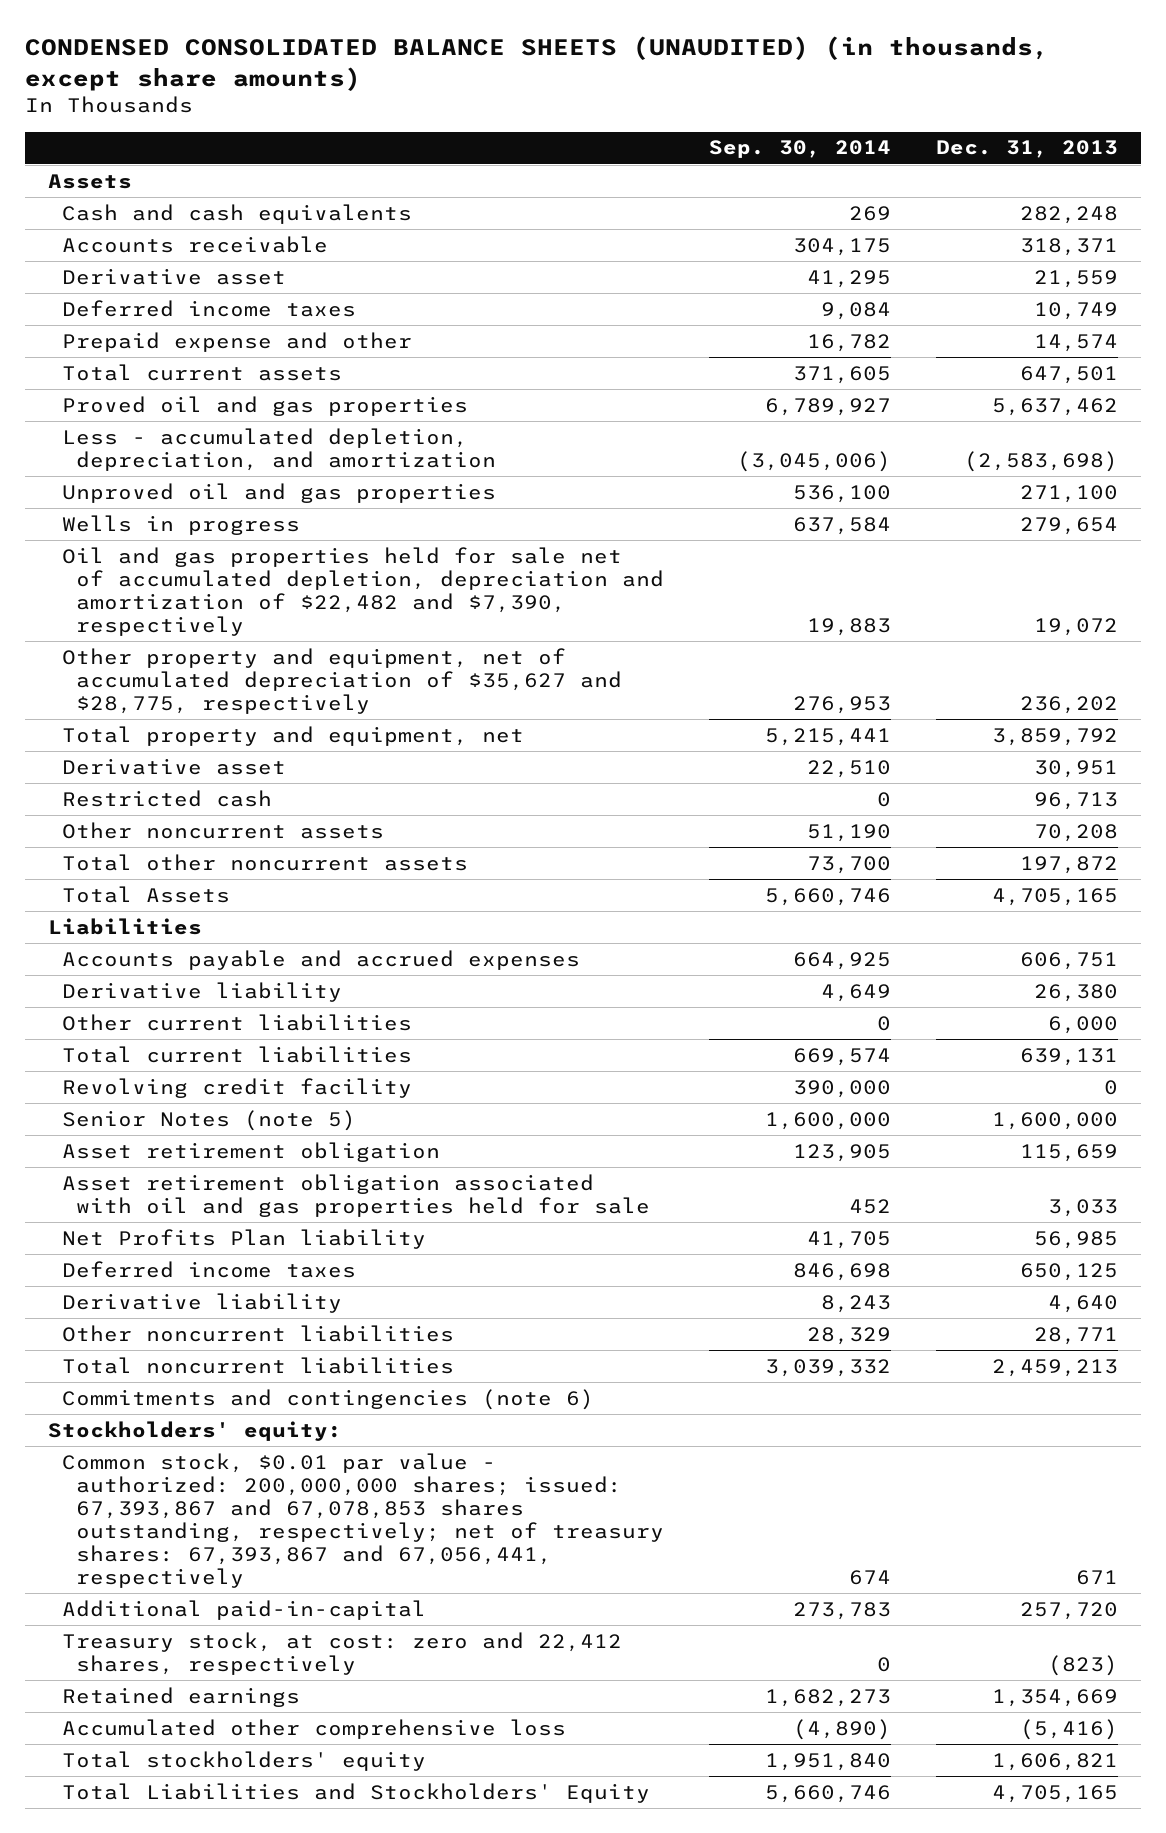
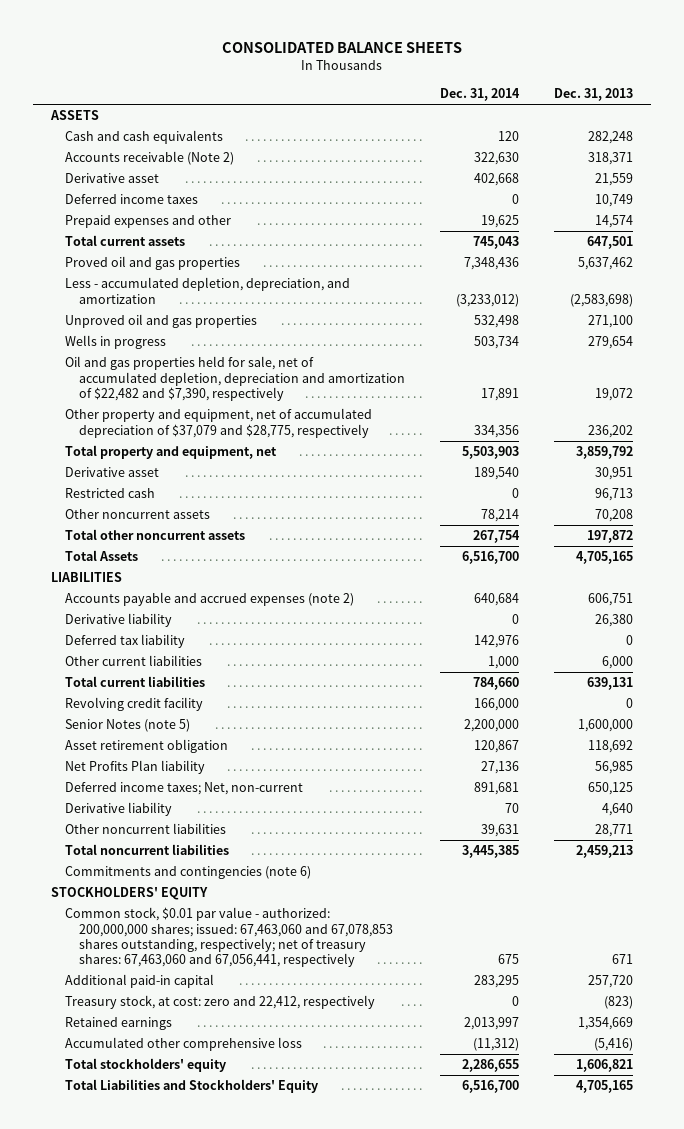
[25,36,1050,91] CONDENSED CONSOLIDATED BALANCE SHEETS (UNAUDITED) (in thousands, except share amounts) -> [222,41,463,53] CONSOLIDATED BALANCE SHEETS
[708,140,891,159] Sep. 30, 2014 -> none
none -> [439,87,520,101] Dec. 31, 2014
[47,173,132,189] Assets -> [49,110,99,121] ASSETS
[61,235,328,253] Accounts receivable -> [64,151,234,166] Accounts receivable (Note 2)
[61,331,412,352] Prepaid expense and other -> [64,215,231,229] Prepaid expenses and other
[61,546,664,636] Oil and gas properties held for sale net of accumulated depletion, depreciation and amortization of $22,482 and $7,390, respectively -> [64,356,405,402] Oil and gas properties held for sale, net of accumulated depletion, depreciation and amortization of $22,482 and $7,390, respectively
[61,647,622,714] Other property and equipment, net of accumulated depreciation of $35,627 and $28,775, respectively -> [64,408,372,438] Other property and equipment, net of accumulated depreciation of $37,079 and $28,775, respectively
[47,917,202,935] Liabilities -> [50,572,122,583] LIABILITIES
[61,949,580,970] Accounts payable and accrued expenses -> [64,592,354,607] Accounts payable and accrued expenses (note 2)
none -> [64,634,185,649] Deferred tax liability
[61,1173,650,1217] Asset retirement obligation associated with oil and gas properties held for sale -> none
[1020,1143,1119,1162] 115,659 -> [588,740,634,754] 118,692
[61,1260,356,1278] Deferred income taxes -> [64,782,303,796] Deferred income taxes; Net, non-current
[47,1420,342,1441] Stockholders' equity: -> [50,887,208,901] STOCKHOLDERS' EQUITY
[61,1452,664,1588] Common stock, $0.01 par value - authorized: 200,000,000 shares; issued: 67,393,867 and 67,078,853 shares outstanding, respectively; net of treasury shares: 67,393,867 and 67,056,441, respectively -> [64,907,393,968] Common stock, $0.01 par value - authorized: 200,000,000 shares; issued: 67,463,060 and 67,078,853 shares outstanding, respectively; net of treasury shares: 67,463,060 and 67,056,441, respectively
[61,1599,426,1620] Additional paid-in-capital -> [64,974,214,989] Additional paid-in capital
[61,1631,622,1675] Treasury stock, at cost: zero and 22,412 shares, respectively -> [64,995,375,1010] Treasury stock, at cost: zero and 22,412, respectively

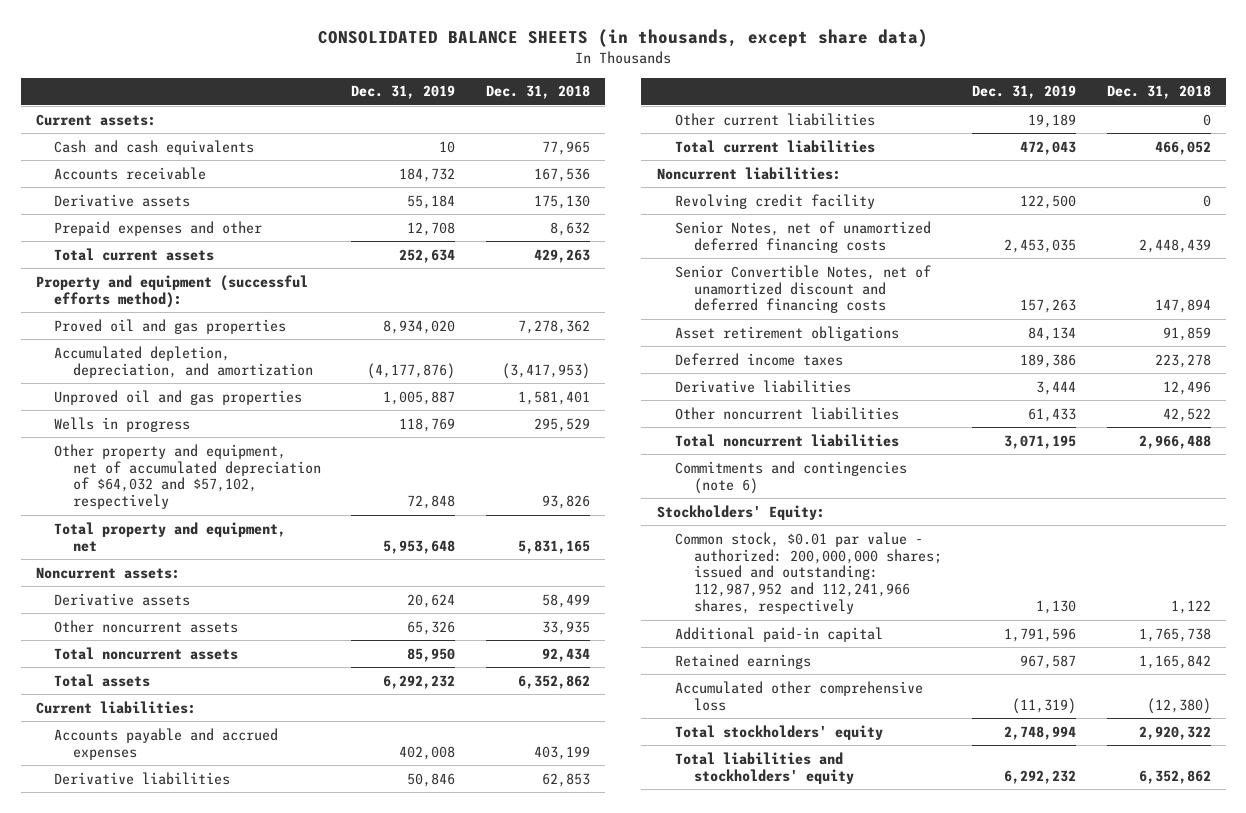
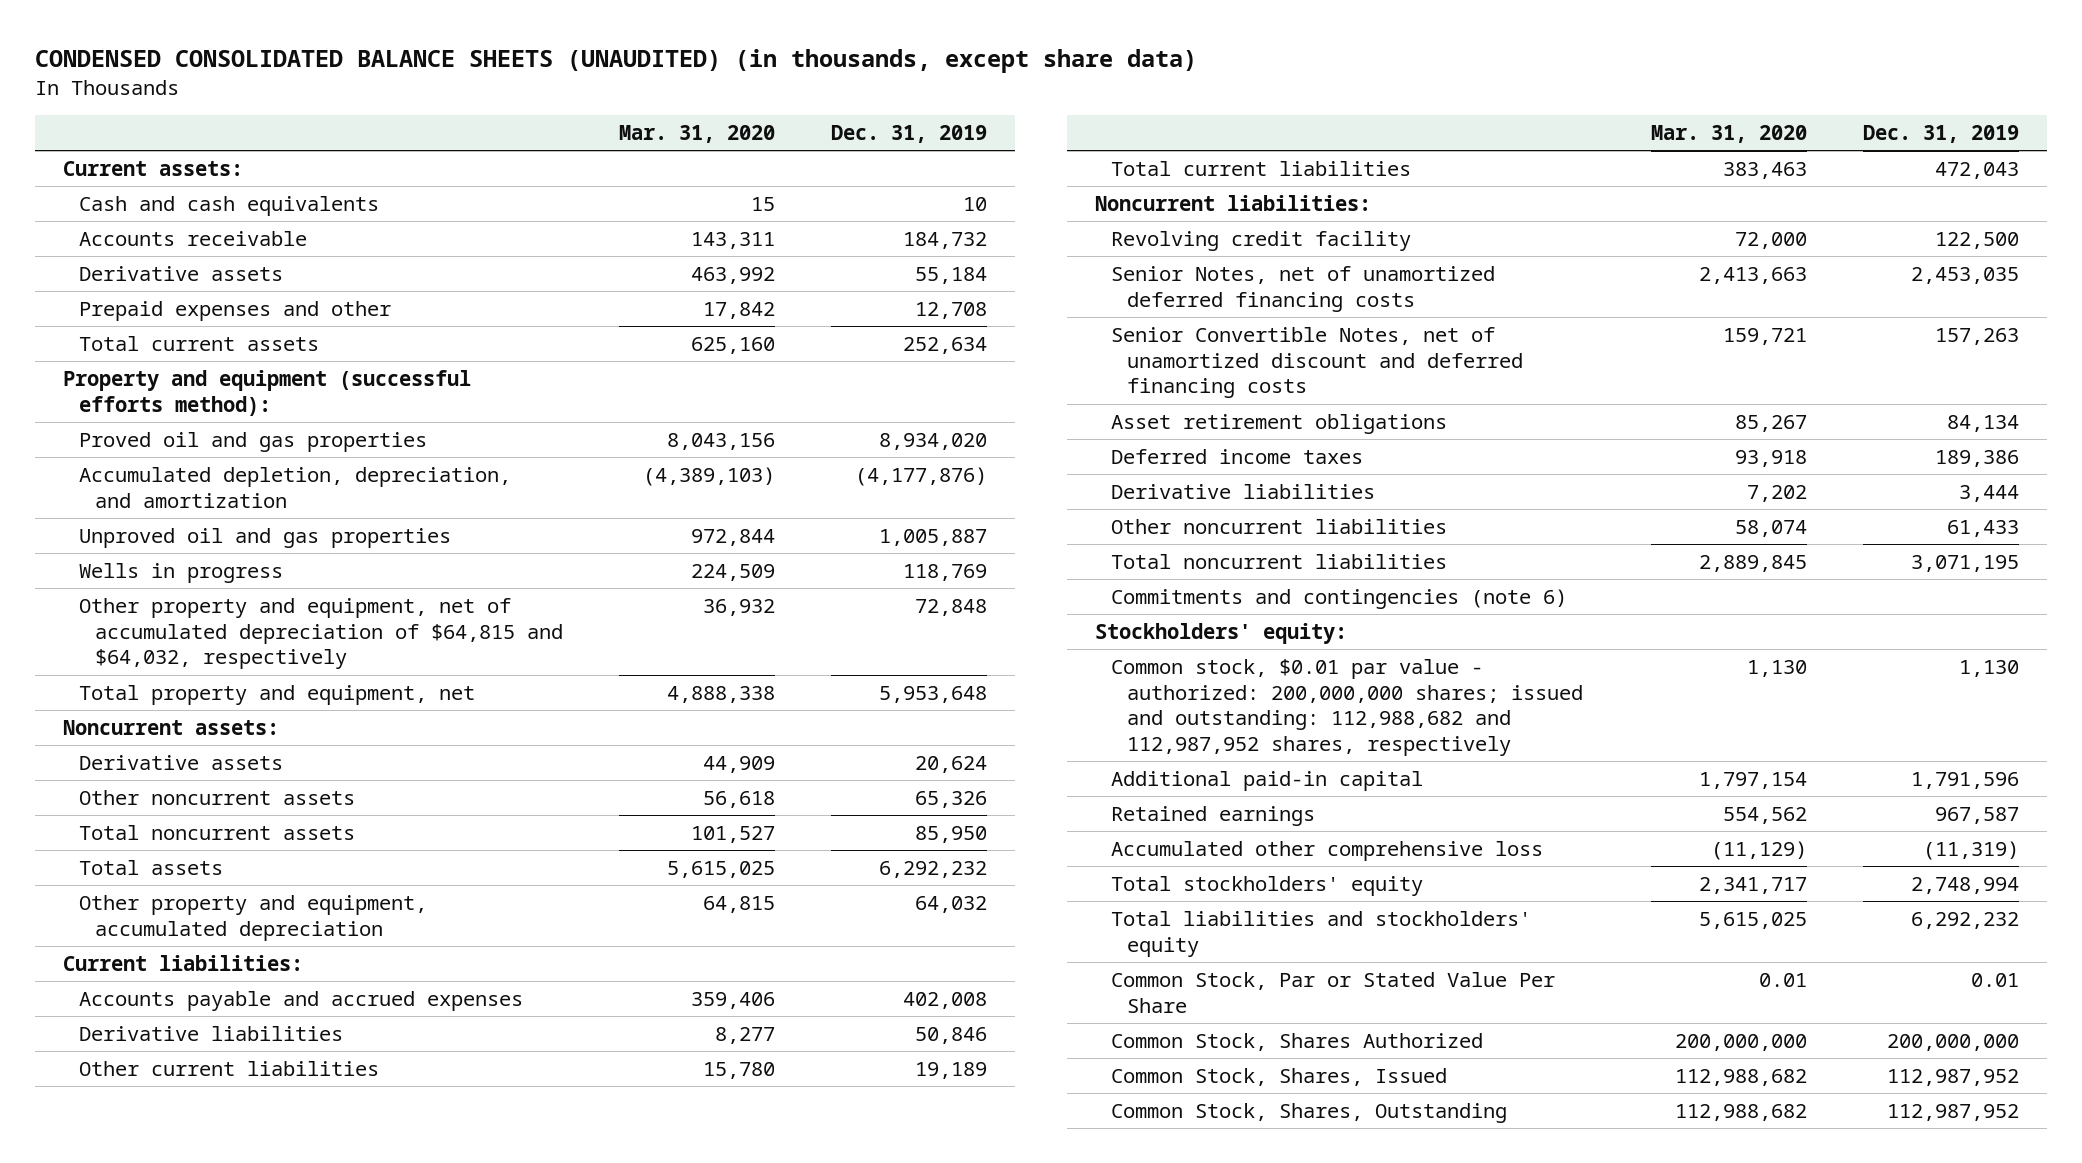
[318,29,929,48] CONSOLIDATED BALANCE SHEETS (in thousands, except share data) -> [34,48,1197,73] CONDENSED CONSOLIDATED BALANCE SHEETS (UNAUDITED) (in thousands, except share data)
[485,85,590,100] Dec. 31, 2018 -> none
none -> [619,125,776,144] Mar. 31, 2020
[54,443,321,510] Other property and equipment, net of accumulated depreciation of $64,032 and $57,102, respectively -> [78,597,563,670] Other property and equipment, net of accumulated depreciation of $64,815 and $64,032, respectively
none -> [78,894,427,941] Other property and equipment, accumulated depreciation
[656,504,825,520] Stockholders' Equity: -> [1095,622,1348,644] Stockholders' equity:
[675,531,942,615] Common stock, $0.01 par value - authorized: 200,000,000 shares; issued and outstanding: 112,987,952 and 112,241,966 shares, respectively -> [1110,658,1583,757] Common stock, $0.01 par value - authorized: 200,000,000 shares; issued and outstanding: 112,988,682 and 112,987,952 shares, respectively
none -> [1110,971,1555,1013] Common Stock, Par or Stated Value Per Share
none -> [1110,1032,1483,1051] Common Stock, Shares Authorized
none -> [1110,1067,1447,1086] Common Stock, Shares, Issued
none -> [1110,1102,1507,1123] Common Stock, Shares, Outstanding

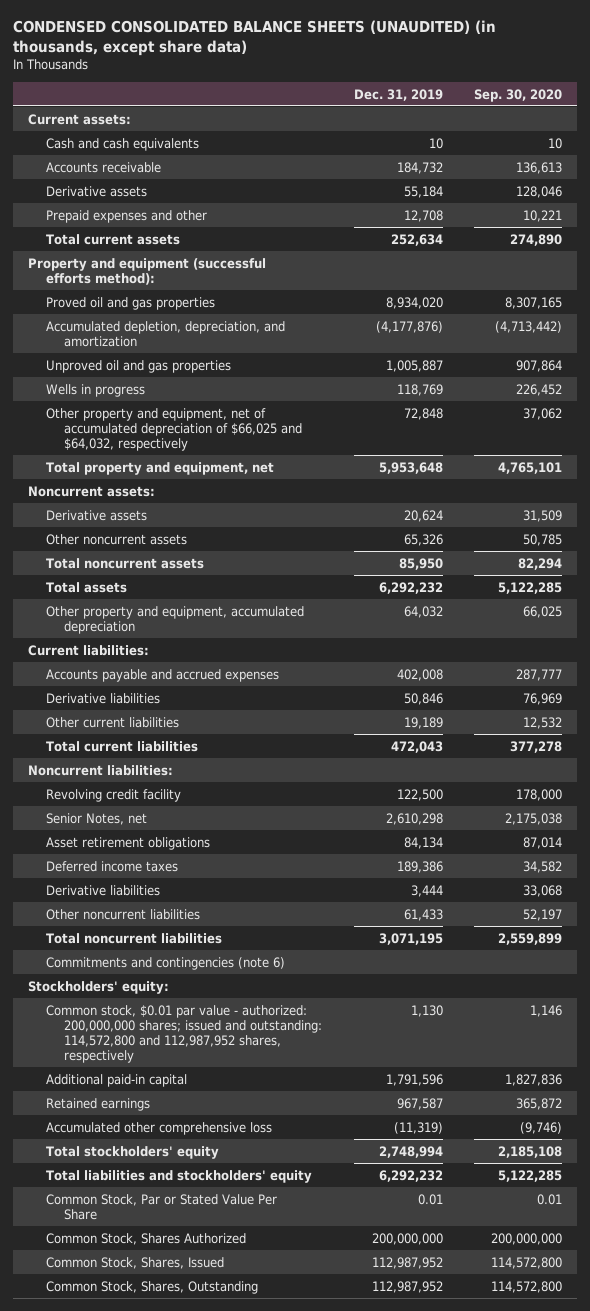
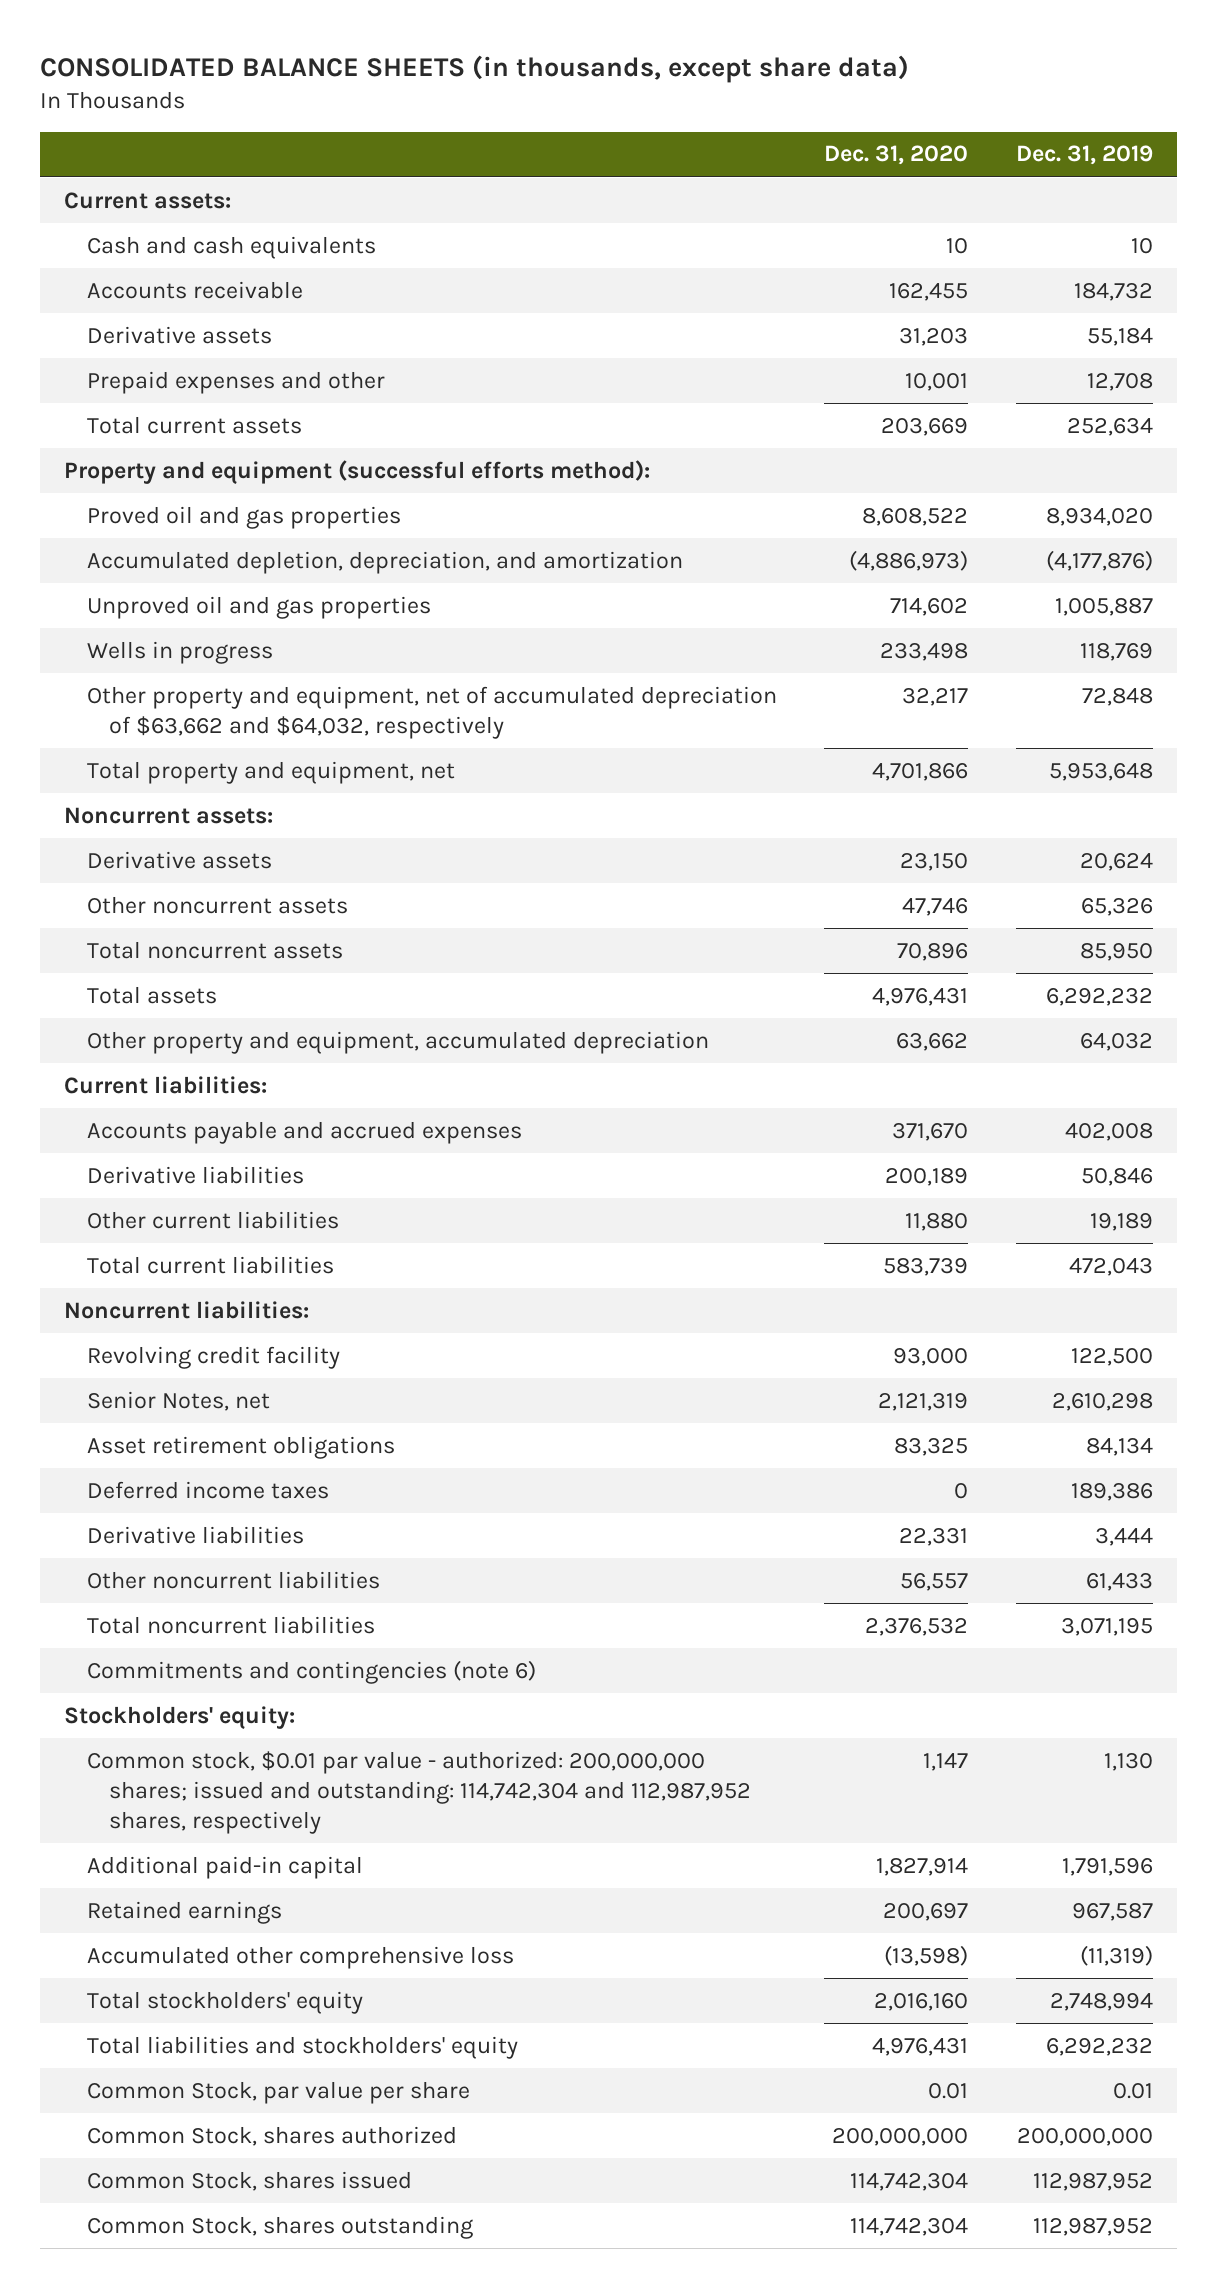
[12,20,496,56] CONDENSED CONSOLIDATED BALANCE SHEETS (UNAUDITED) (in thousands, except share data) -> [39,55,909,84] CONSOLIDATED BALANCE SHEETS (in thousands, except share data)
[473,88,562,102] Sep. 30, 2020 -> none
none -> [824,145,969,166] Dec. 31, 2020
[46,407,303,451] Other property and equipment, net of accumulated depreciation of $66,025 and $64,032, respectively -> [86,685,777,739] Other property and equipment, net of accumulated depreciation of $63,662 and $64,032, respectively
[46,1004,323,1063] Common stock, $0.01 par value - authorized: 200,000,000 shares; issued and outstanding: 114,572,800 and 112,987,952 shares, respectively -> [86,1750,752,1834] Common stock, $0.01 par value - authorized: 200,000,000 shares; issued and outstanding: 114,742,304 and 112,987,952 shares, respectively
[46,1193,278,1220] Common Stock, Par or Stated Value Per Share -> [86,2080,470,2104] Common Stock, par value per share
[46,1232,247,1245] Common Stock, Shares Authorized -> [86,2125,457,2146] Common Stock, shares authorized
[46,1256,225,1269] Common Stock, Shares, Issued -> [86,2170,412,2191] Common Stock, shares issued
[46,1280,259,1294] Common Stock, Shares, Outstanding -> [86,2215,473,2239] Common Stock, shares outstanding

